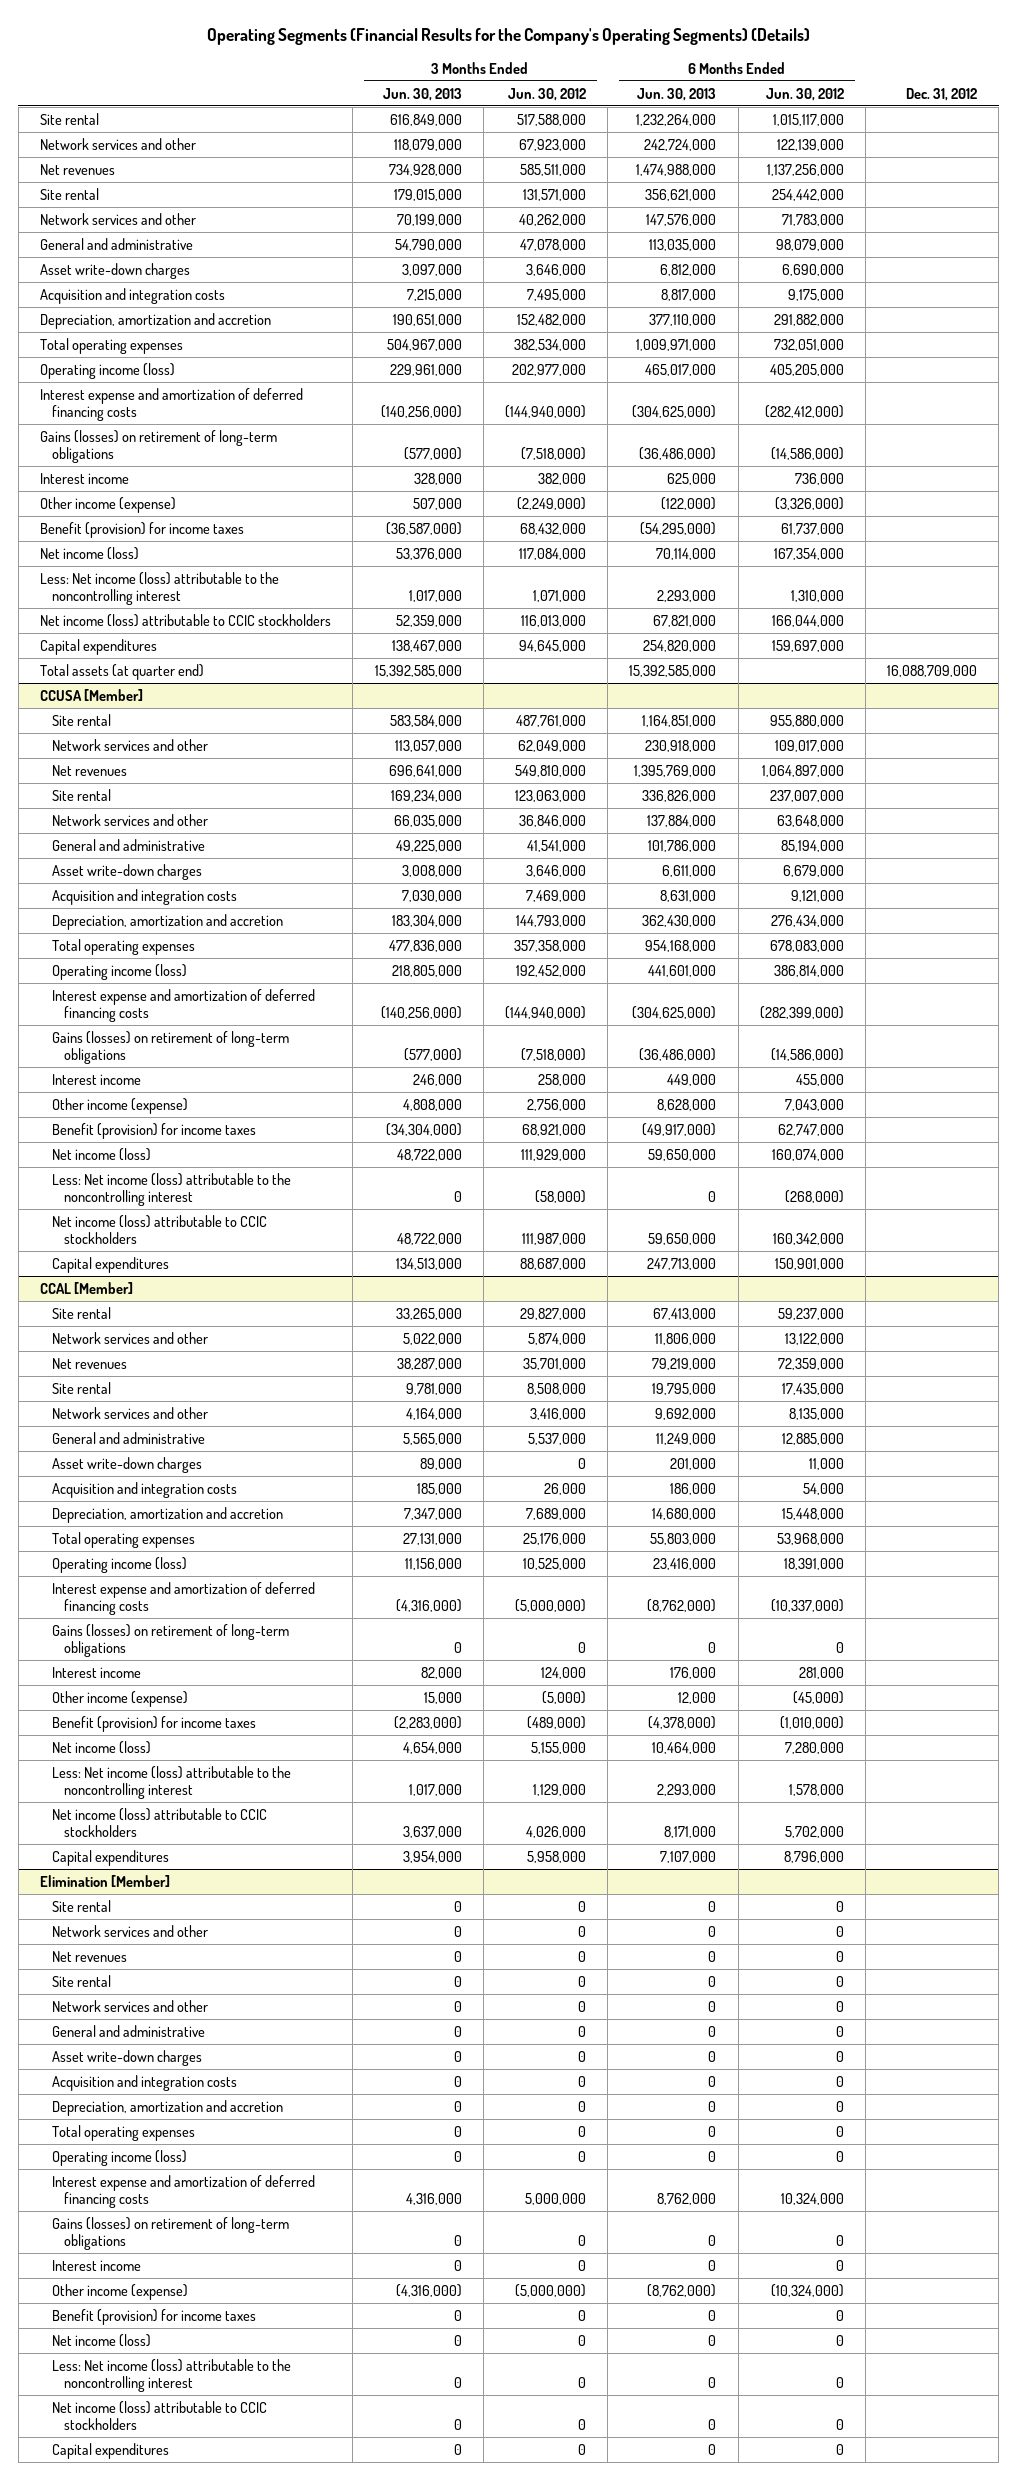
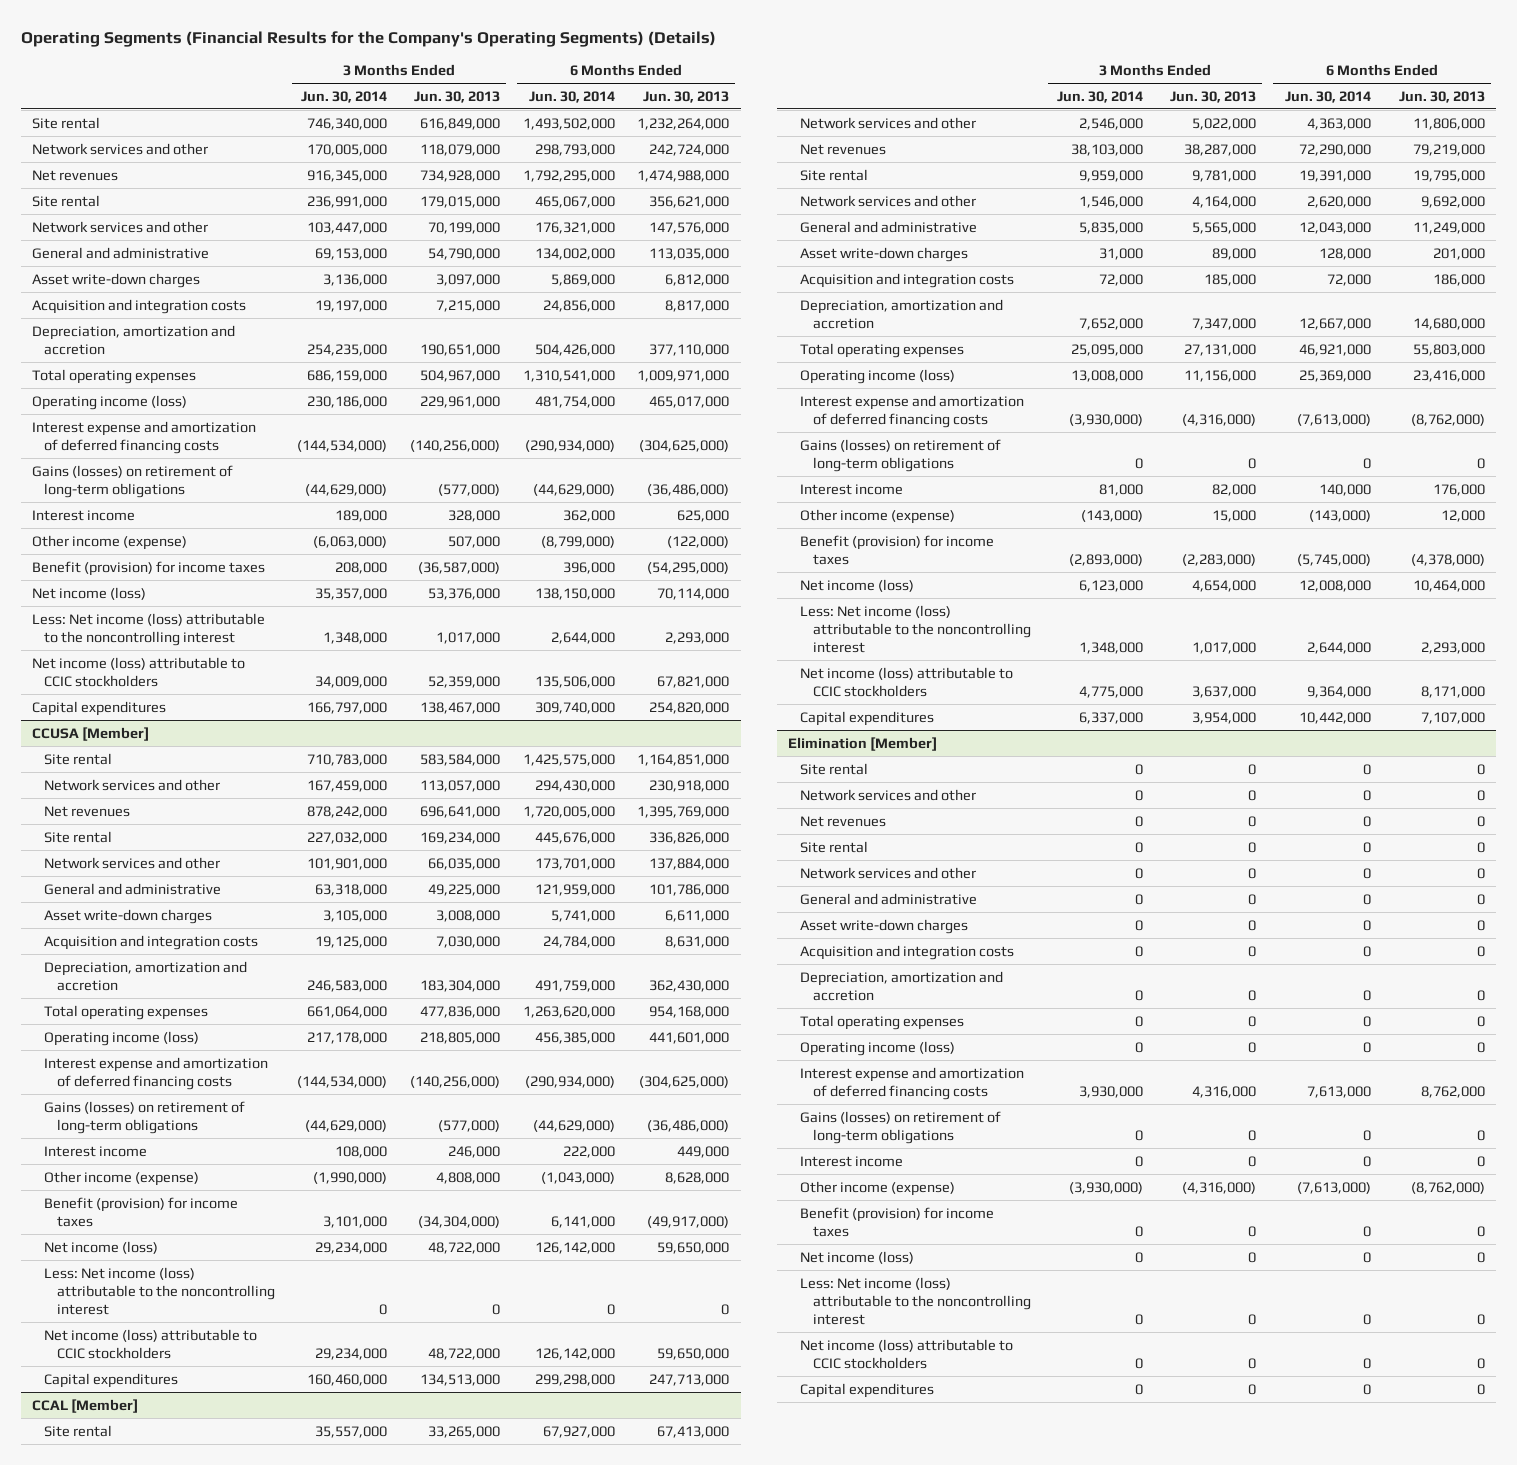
[507,87,586,101] Jun. 30, 2012 -> none
[765,87,844,101] Jun. 30, 2012 -> none
[906,87,978,101] Dec. 31, 2012 -> none
none -> [301,90,388,103] Jun. 30, 2014
none -> [528,90,615,103] Jun. 30, 2014
[40,663,205,680] Total assets (at quarter end) -> none

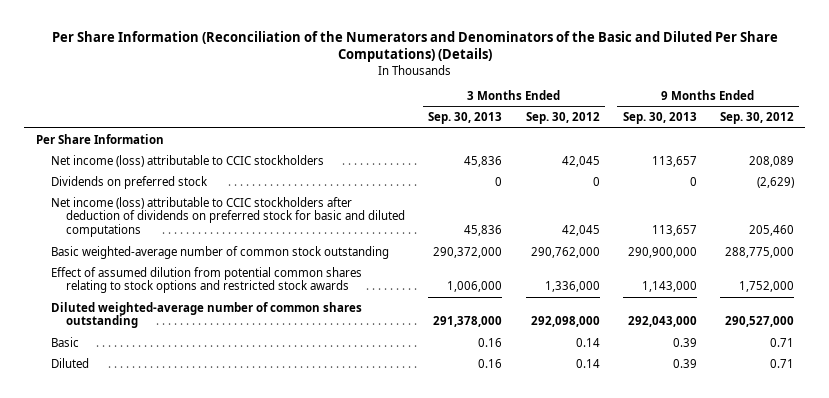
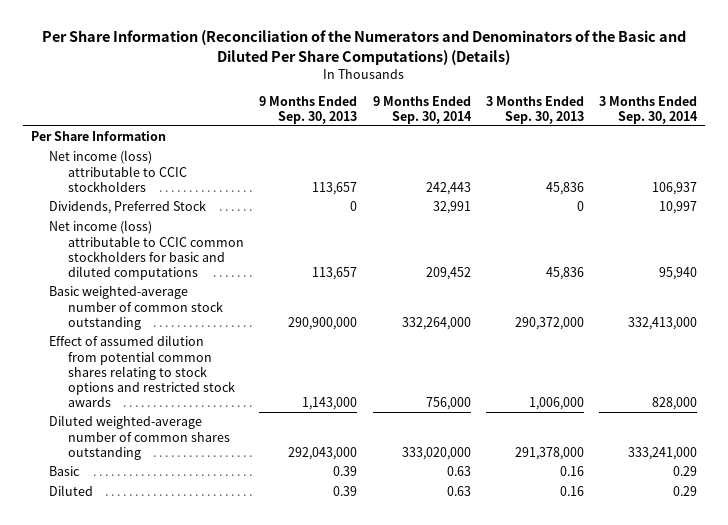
[525,112,600,125] Sep. 30, 2012 -> none
[719,112,794,125] Sep. 30, 2012 -> none
none -> [372,95,472,124] 9 Months Ended Sep. 30, 2014
none -> [599,95,699,124] 3 Months Ended Sep. 30, 2014
[50,175,208,189] Dividends on preferred stock -> [49,200,207,215] Dividends, Preferred Stock
[50,196,406,238] Net income (loss) attributable to CCIC stockholders after deduction of dividends on preferred stock for basic and diluted computations -> [49,220,245,280] Net income (loss) attributable to CCIC common stockholders for basic and diluted computations

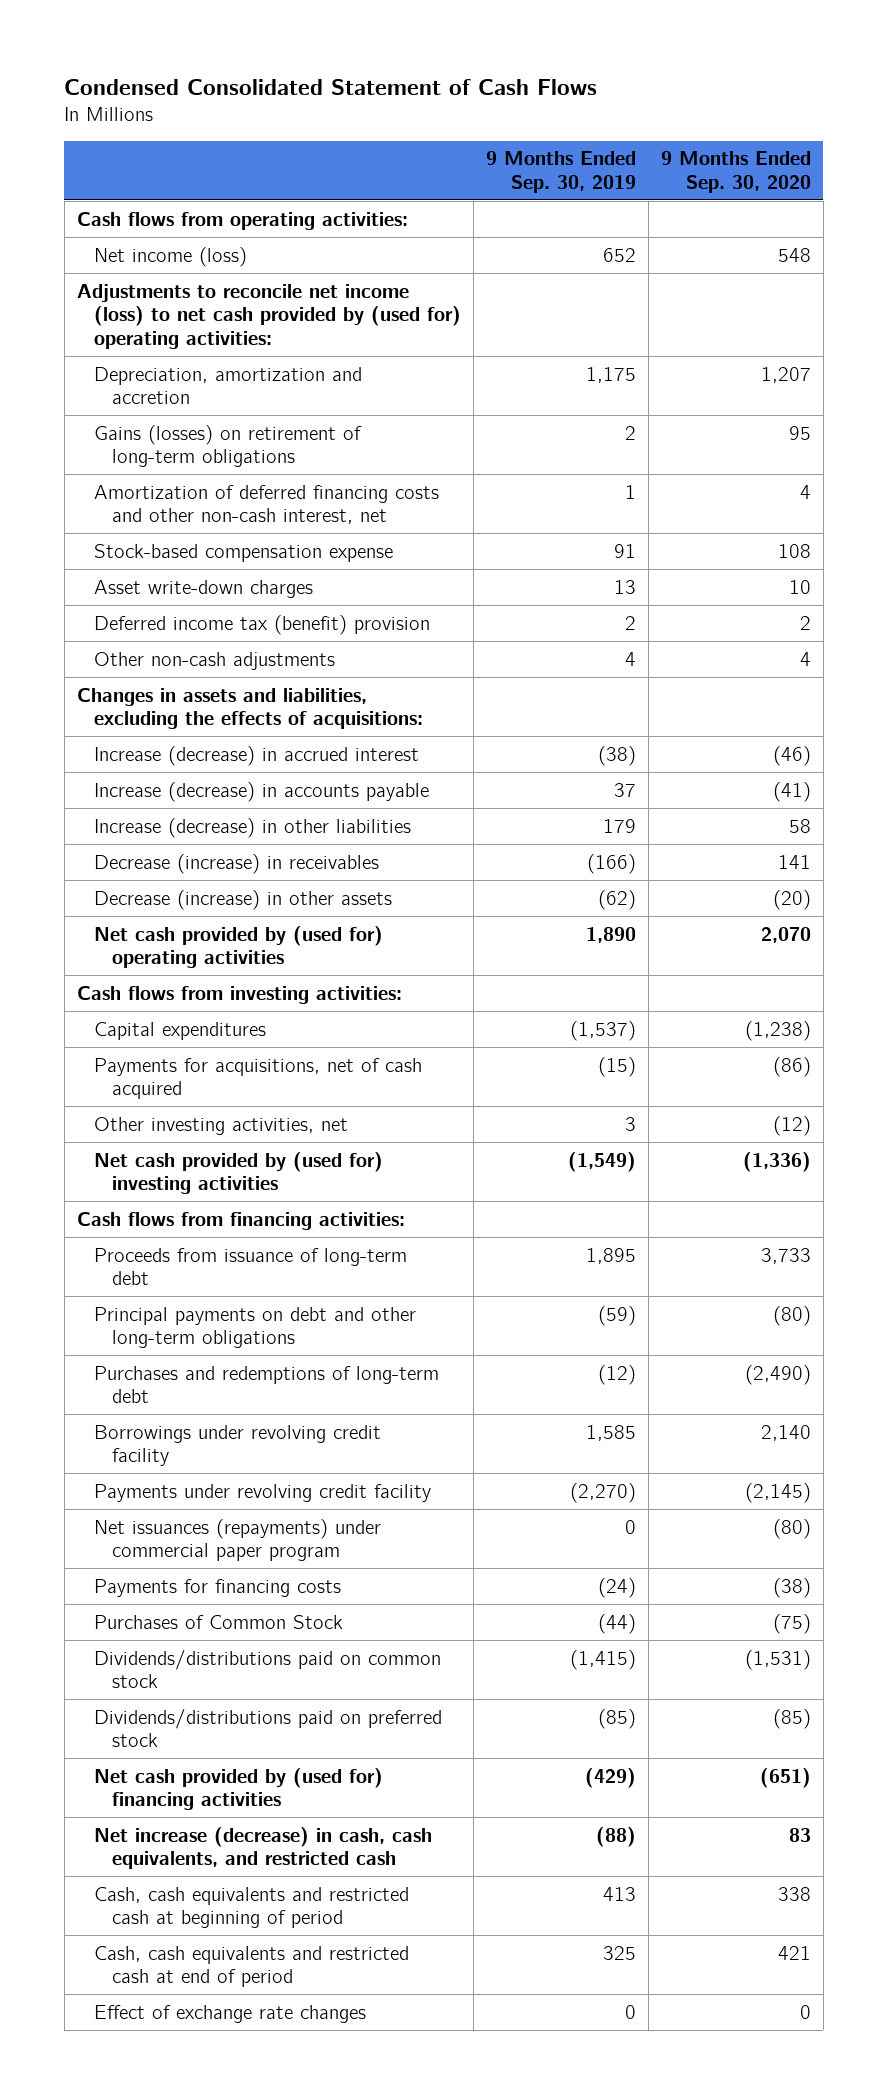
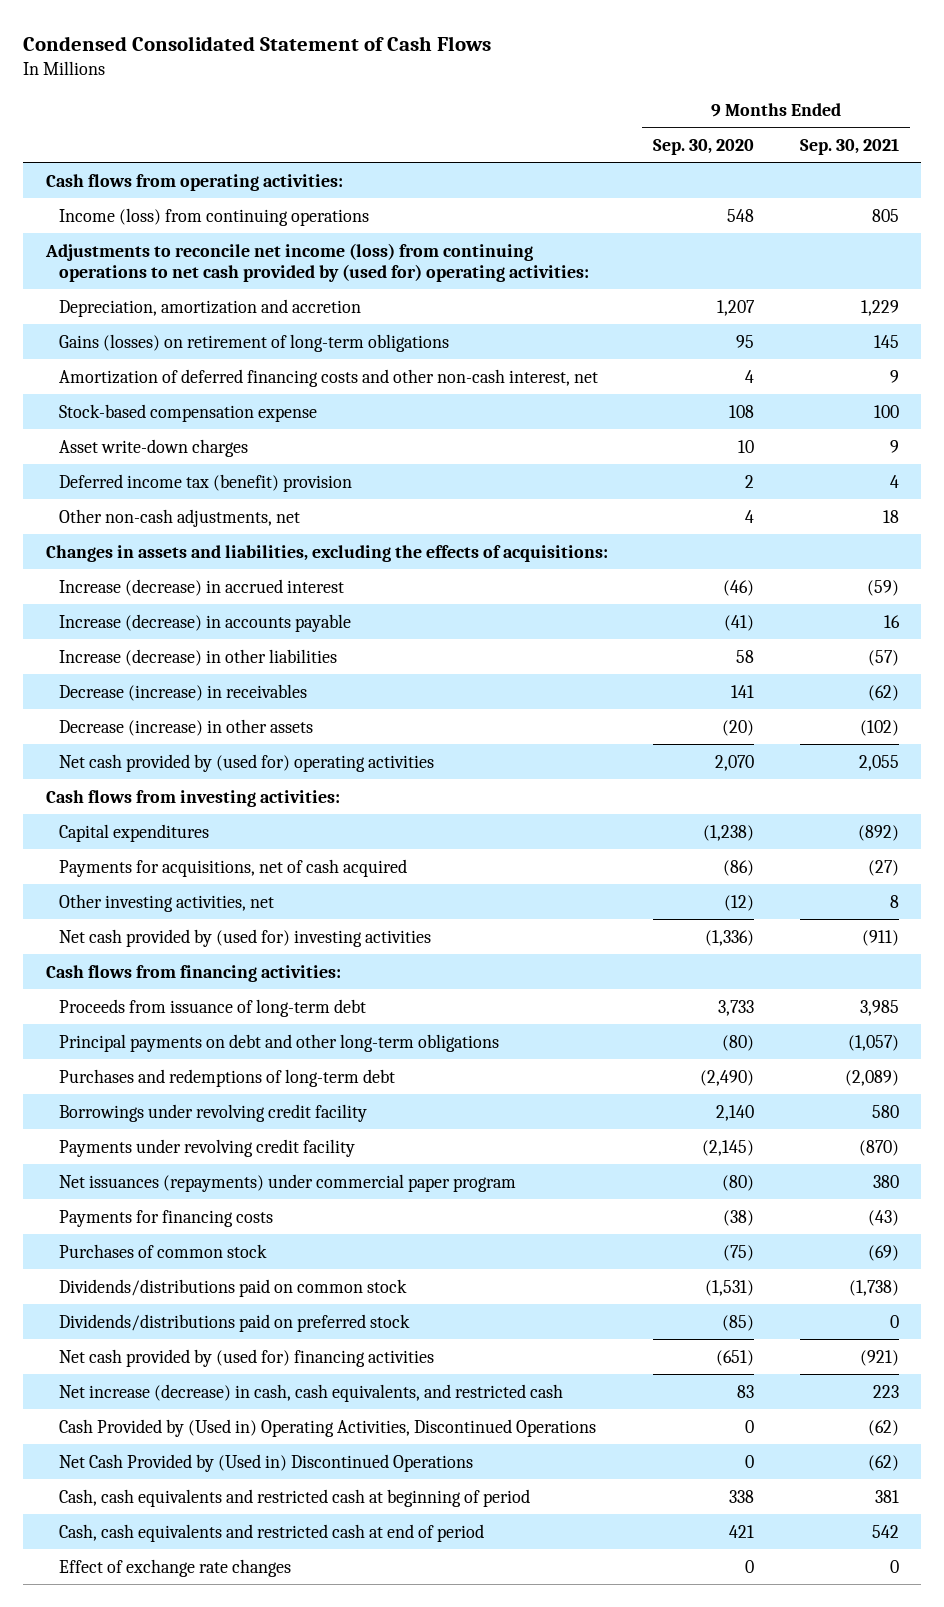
[485,151,636,193] 9 Months Ended Sep. 30, 2019 -> none
none -> [799,138,899,156] Sep. 30, 2021
[94,246,248,267] Net income (loss) -> [59,207,370,226] Income (loss) from continuing operations
[76,283,462,349] Adjustments to reconcile net income (loss) to net cash provided by (used for) operating activities: -> [44,242,590,282] Adjustments to reconcile net income (loss) from continuing operations to net cash provided by (used for) operating activities:
[94,651,336,670] Other non-cash adjustments -> [59,508,301,527] Other non-cash adjustments, net
[94,1614,344,1629] Purchases of Common Stock -> [59,1243,268,1258] Purchases of common stock
none -> [59,1418,597,1437] Cash Provided by (Used in) Operating Activities, Discontinued Operations
none -> [59,1453,474,1472] Net Cash Provided by (Used in) Discontinued Operations

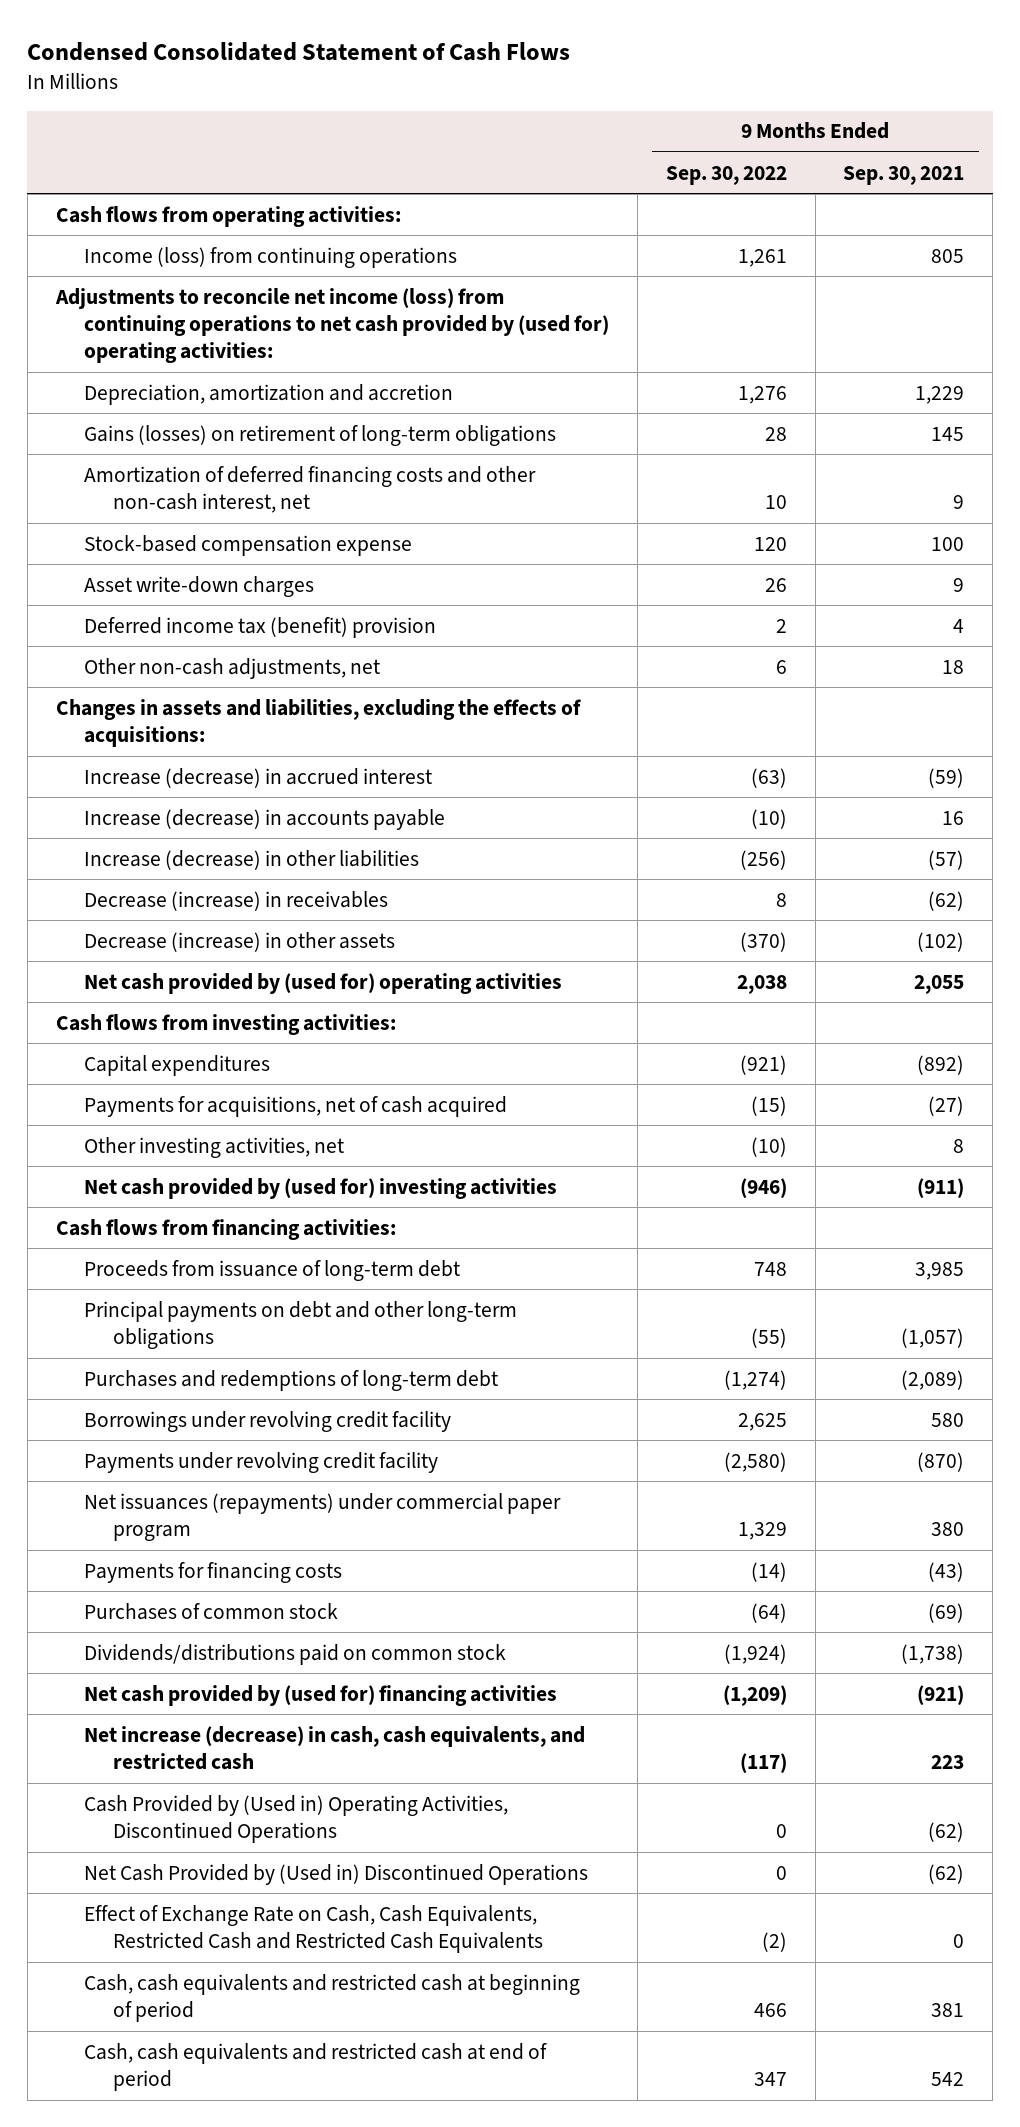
[653,139,755,156] Sep. 30, 2020 -> none
none -> [665,165,787,185] Sep. 30, 2022
[59,1313,411,1332] Dividends/distributions paid on preferred stock -> none
none -> [84,1904,543,1954] Effect of Exchange Rate on Cash, Cash Equivalents, Restricted Cash and Restricted Cash Equivalents
[59,1558,292,1577] Effect of exchange rate changes -> none

